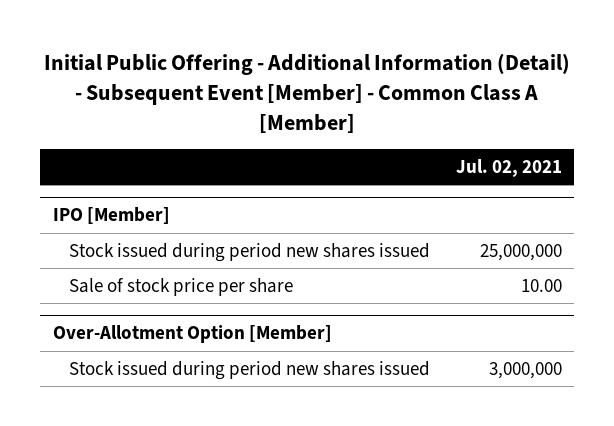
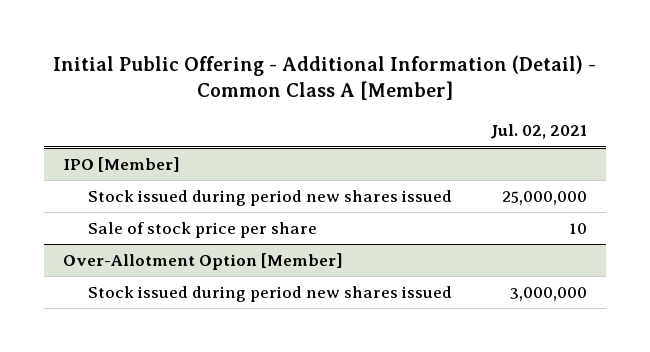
[44,52,571,133] Initial Public Offering - Additional Information (Detail) - Subsequent Event [Member] - Common Class A [Member] -> [52,54,596,101] Initial Public Offering - Additional Information (Detail) - Common Class A [Member]
[520,279,562,293] 10.00 -> [568,222,587,234] 10

